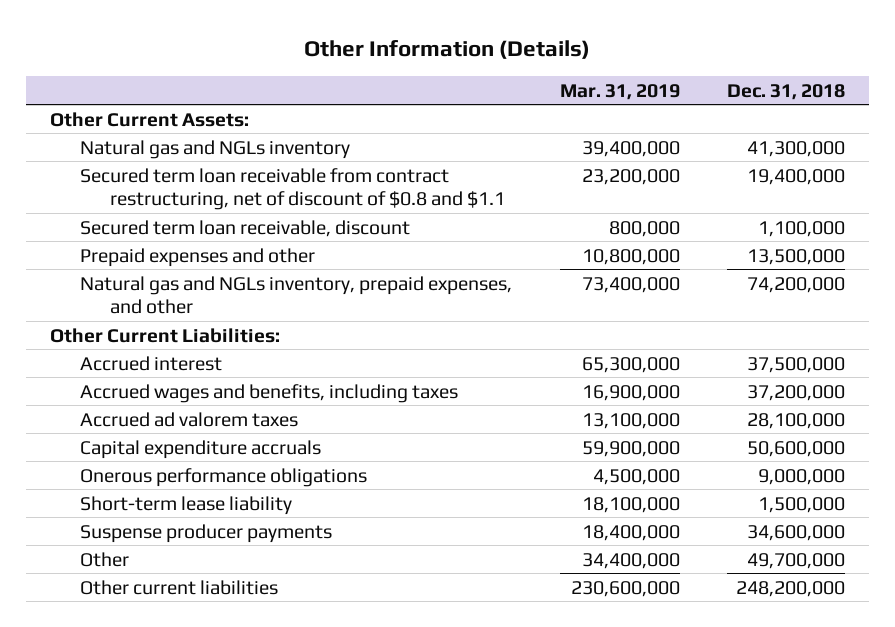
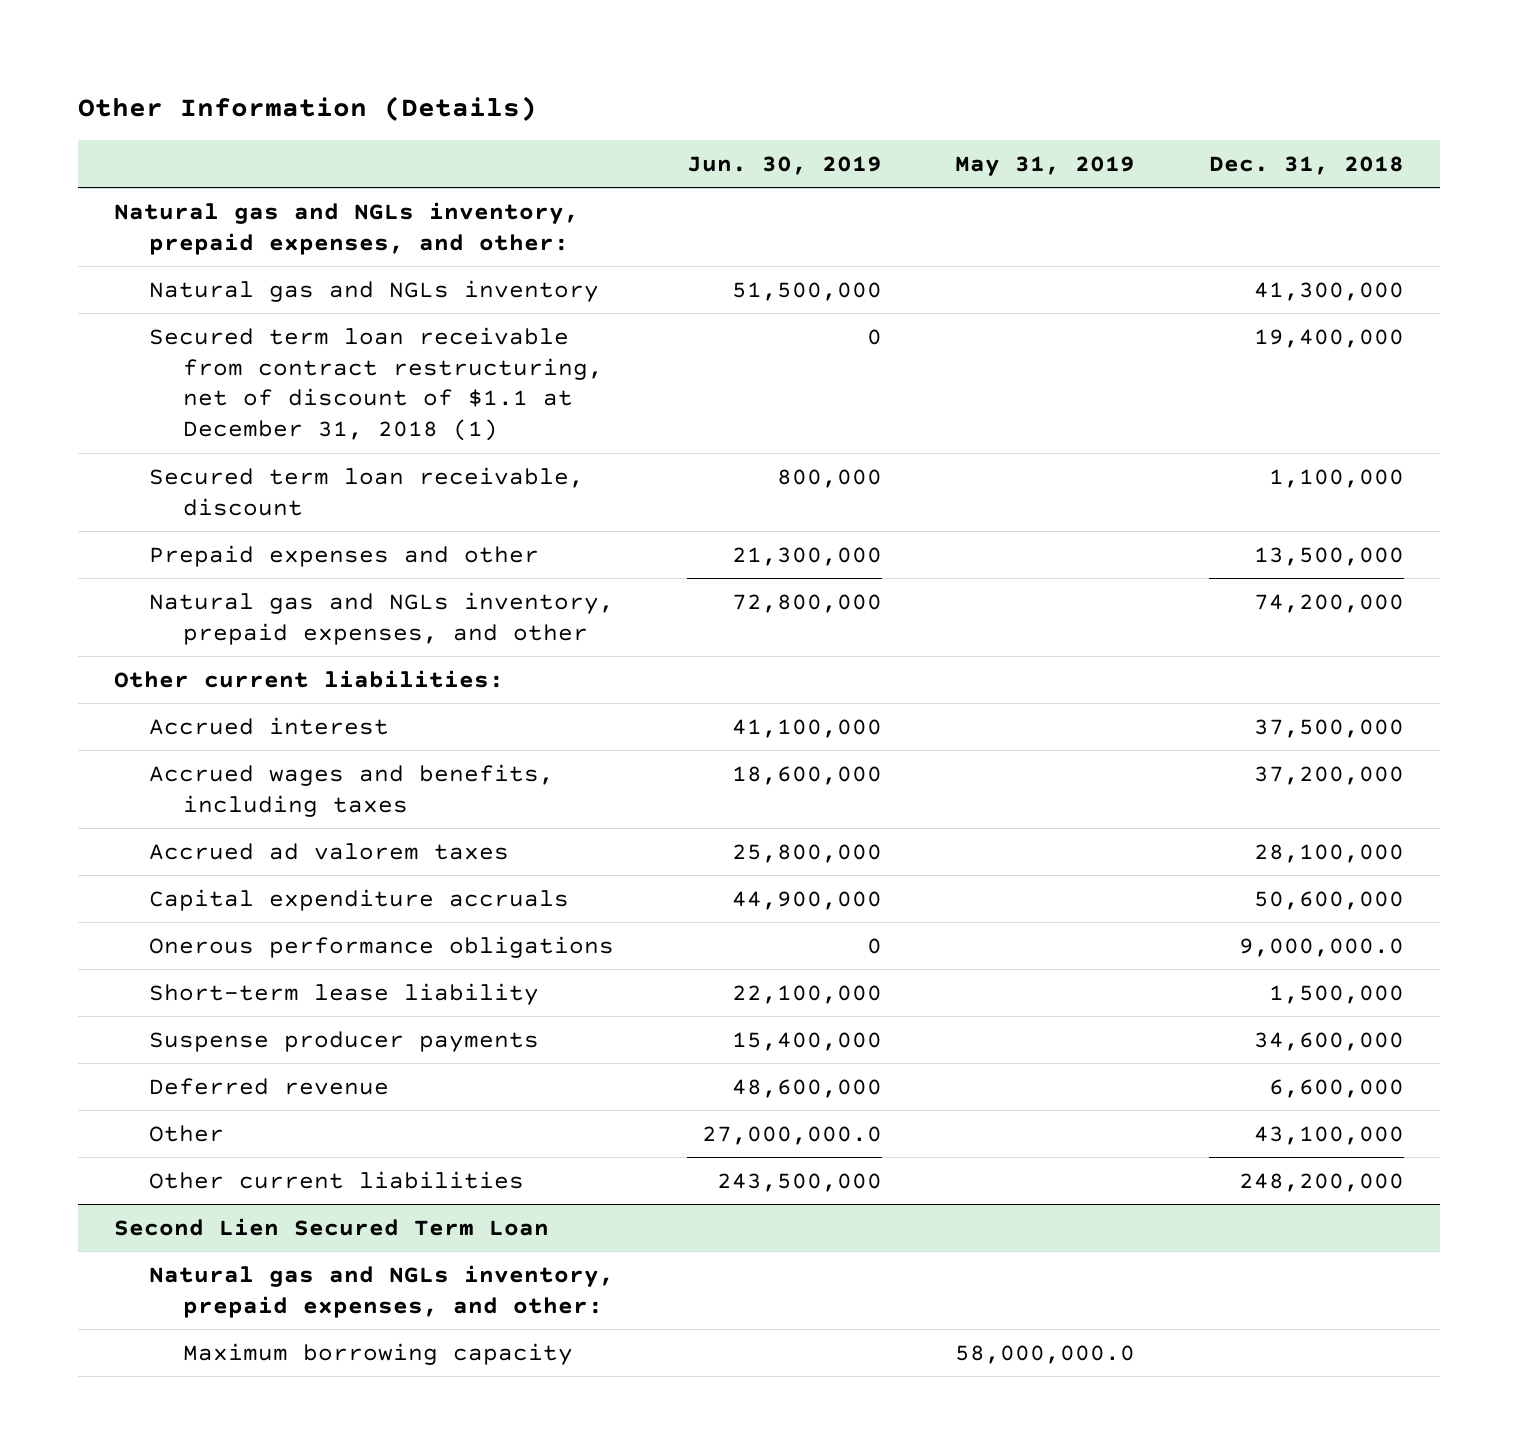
[559,83,680,100] Mar. 31, 2019 -> none
none -> [686,156,882,176] Jun. 30, 2019
none -> [955,156,1136,177] May 31, 2019
[49,111,249,127] Other Current Assets: -> [114,201,580,255] Natural gas and NGLs inventory, prepaid expenses, and other:
[80,167,506,210] Secured term loan receivable from contract restructuring, net of discount of $0.8 and $1.1 -> [148,326,603,442] Secured term loan receivable from contract restructuring, net of discount of $1.1 at December 31, 2018 (1)
[49,327,280,343] Other Current Liabilities: -> [114,669,505,688] Other current liabilities:
[758,468,846,485] 9,000,000 -> [1238,937,1404,957] 9,000,000.0
none -> [148,1077,389,1095] Deferred revenue
[747,552,846,569] 49,700,000 -> [1253,1125,1404,1145] 43,100,000
none -> [114,1217,550,1236] Second Lien Secured Term Loan
none -> [148,1264,614,1318] Natural gas and NGLs inventory, prepaid expenses, and other:
none -> [182,1342,573,1365] Maximum borrowing capacity

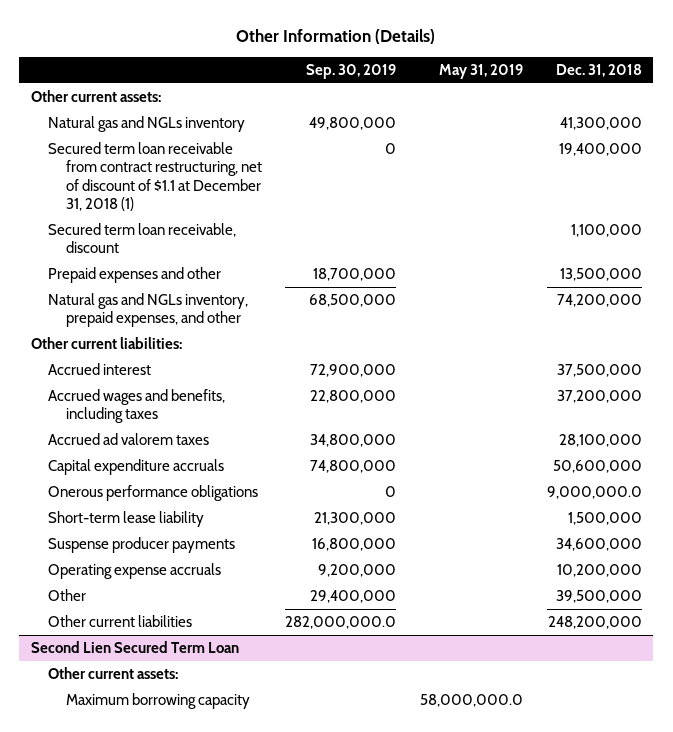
[686,156,882,176] Jun. 30, 2019 -> none
none -> [306,63,397,79] Sep. 30, 2019
[114,201,580,255] Natural gas and NGLs inventory, prepaid expenses, and other: -> [31,89,162,102] Other current assets:
[148,1077,389,1095] Deferred revenue -> none
none -> [48,562,222,579] Operating expense accruals
[1253,1125,1404,1145] 43,100,000 -> [555,589,642,603] 39,500,000
[148,1264,614,1318] Natural gas and NGLs inventory, prepaid expenses, and other: -> [48,666,179,679] Other current assets:

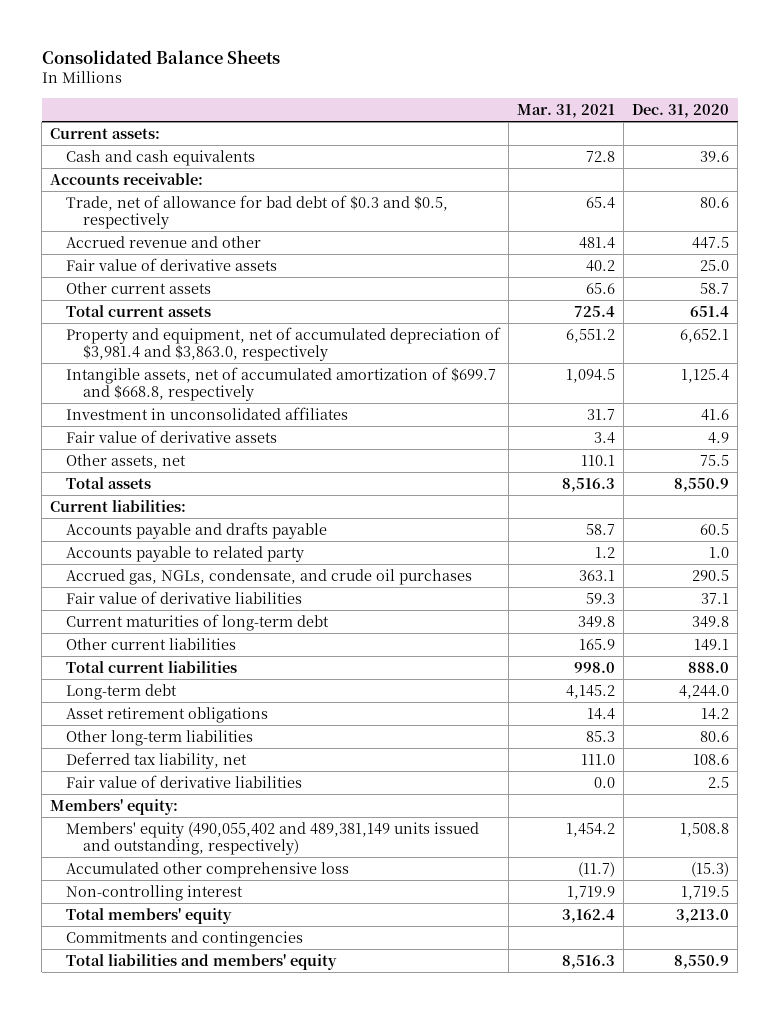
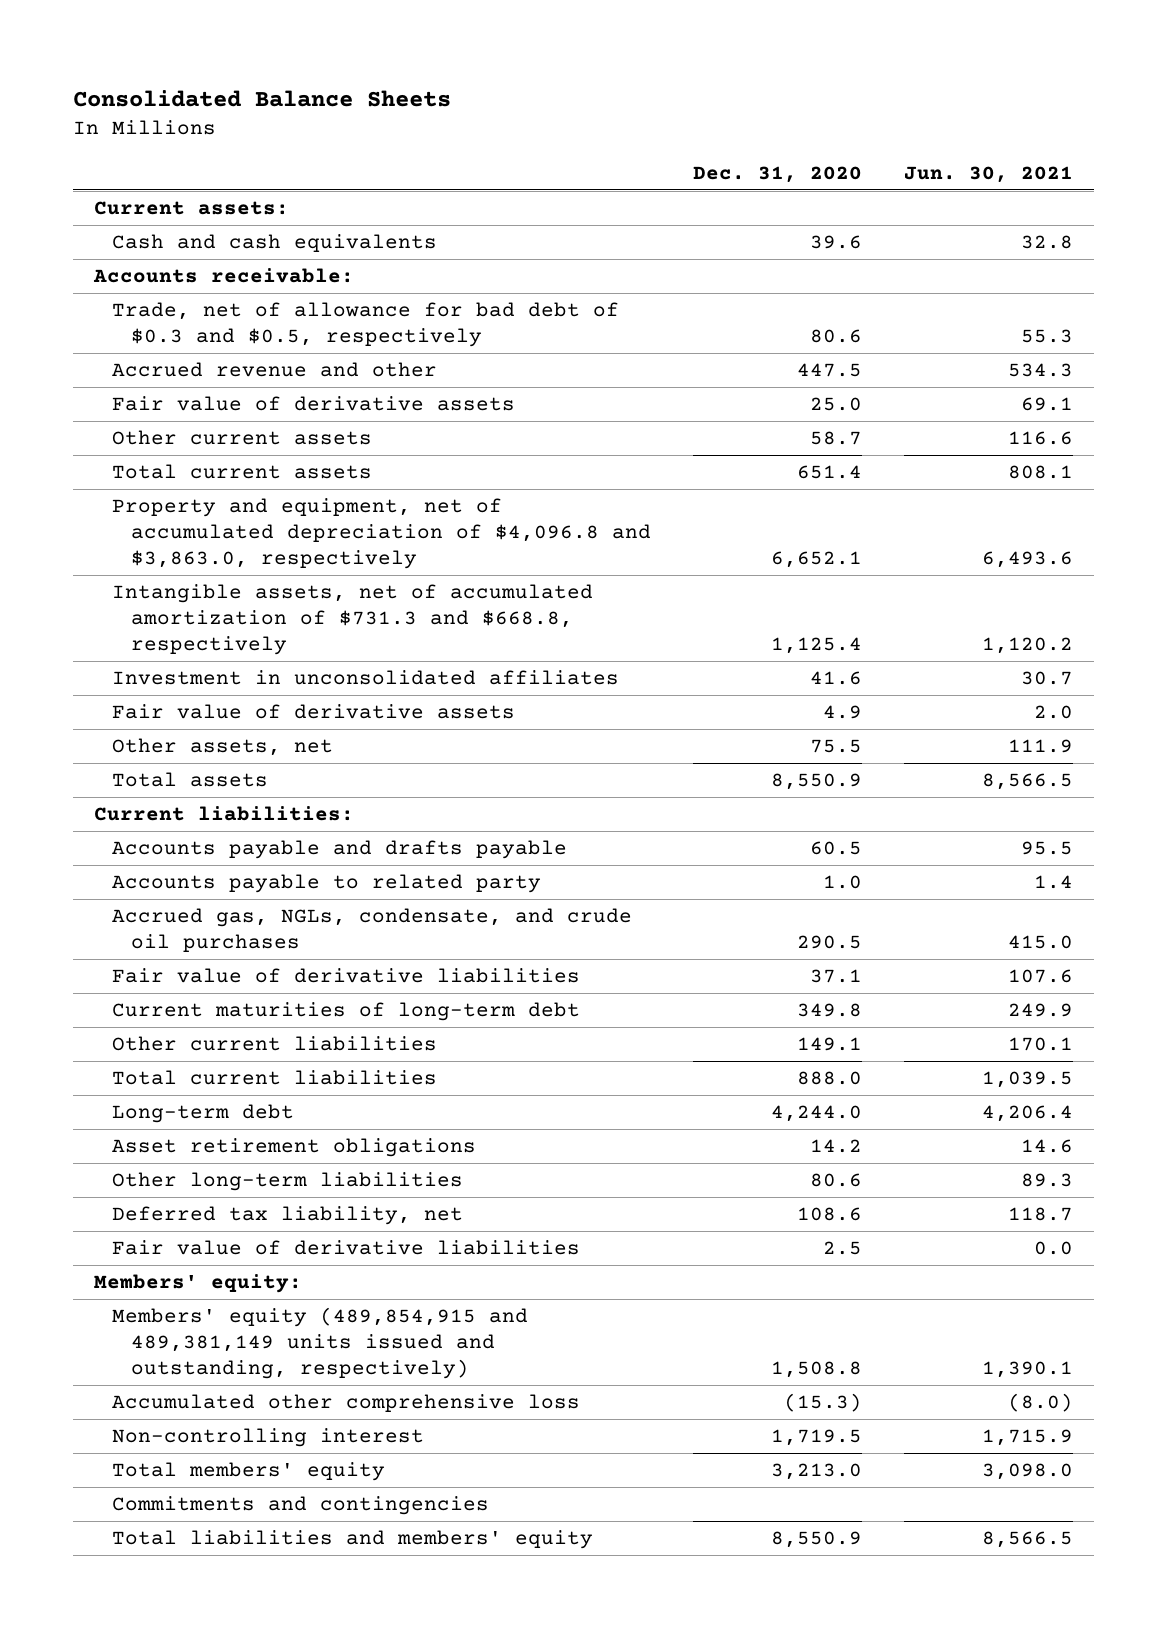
[517,103,616,118] Mar. 31, 2021 -> none
none -> [903,165,1073,183] Jun. 30, 2021
[66,326,502,361] Property and equipment, net of accumulated depreciation of $3,981.4 and $3,863.0, respectively -> [112,498,651,569] Property and equipment, net of accumulated depreciation of $4,096.8 and $3,863.0, respectively
[66,366,497,401] Intangible assets, net of accumulated amortization of $699.7 and $668.8, respectively -> [112,584,594,655] Intangible assets, net of accumulated amortization of $731.3 and $668.8, respectively
[66,821,480,855] Members' equity (490,055,402 and 489,381,149 units issued and outstanding, respectively) -> [112,1307,529,1379] Members' equity (489,854,915 and 489,381,149 units issued and outstanding, respectively)

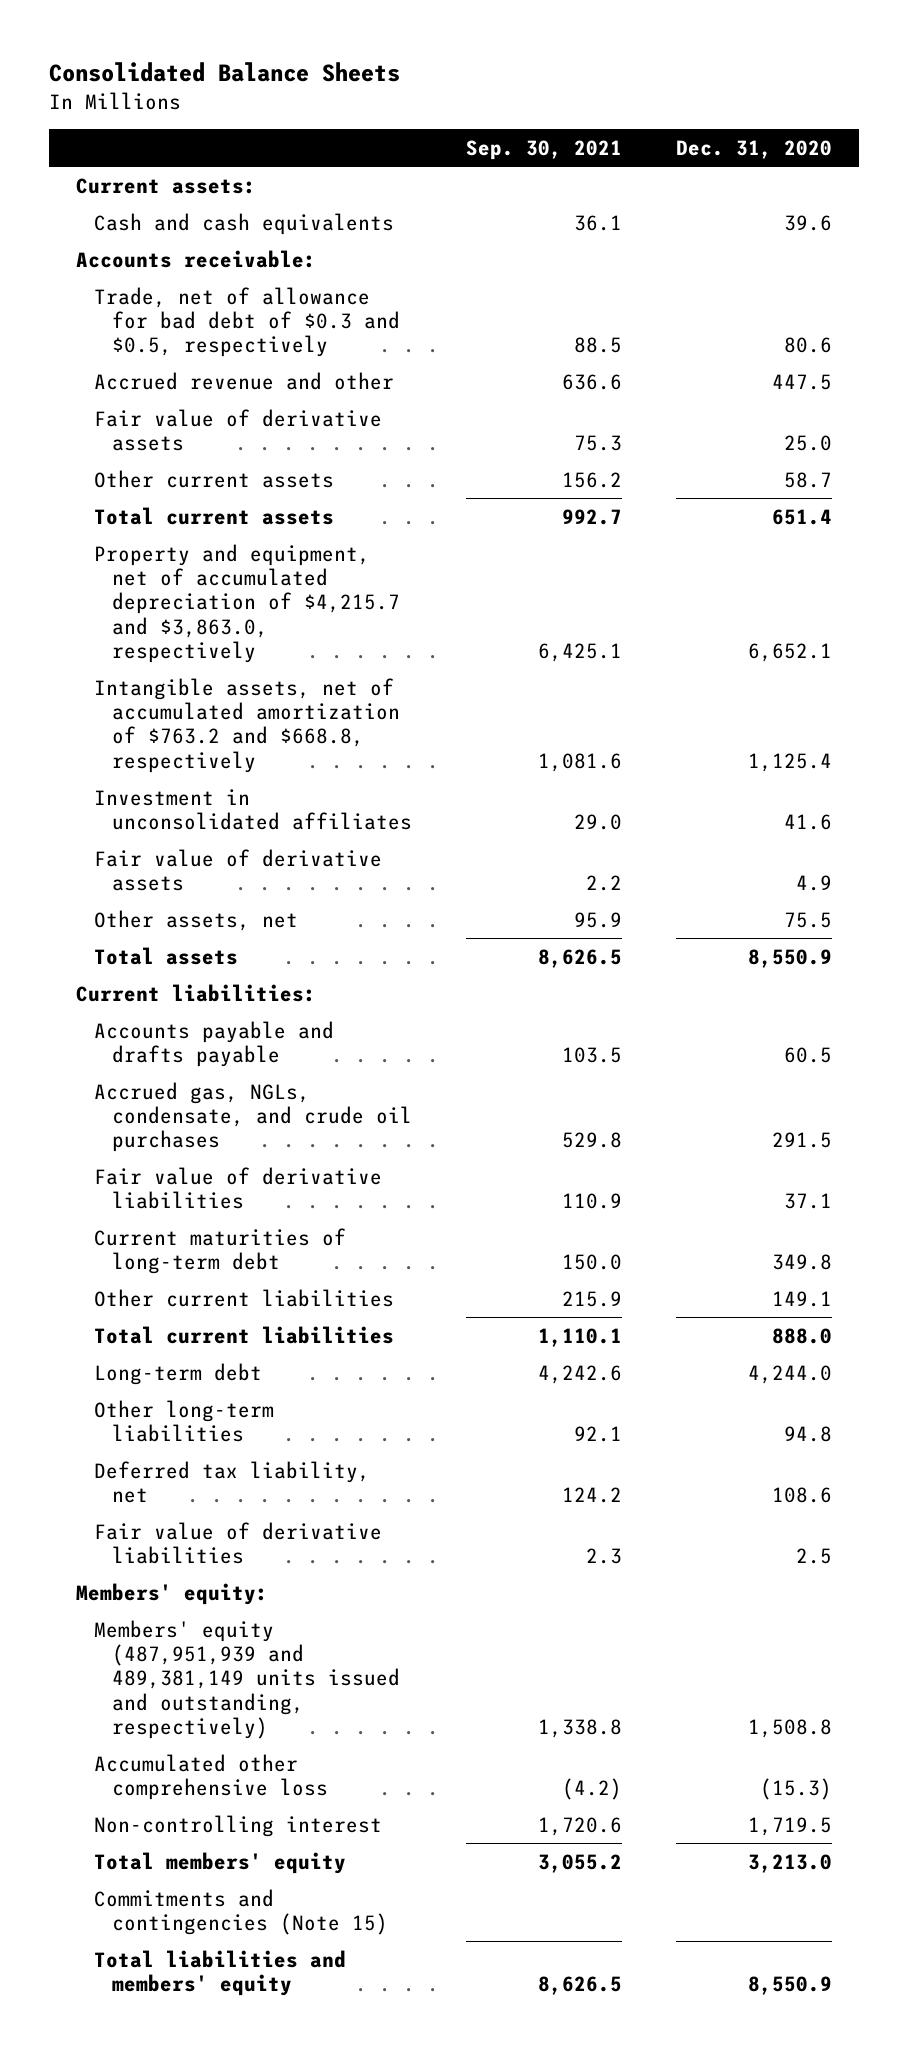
[903,165,1073,183] Jun. 30, 2021 -> none
none -> [465,139,622,160] Sep. 30, 2021
[112,498,651,569] Property and equipment, net of accumulated depreciation of $4,096.8 and $3,863.0, respectively -> [94,543,400,663] Property and equipment, net of accumulated depreciation of $4,215.7 and $3,863.0, respectively
[112,584,594,655] Intangible assets, net of accumulated amortization of $731.3 and $668.8, respectively -> [94,677,400,773] Intangible assets, net of accumulated amortization of $763.2 and $668.8, respectively
[112,874,542,894] Accounts payable to related party -> none
[796,934,862,949] 290.5 -> [771,1132,832,1149] 291.5
[112,1138,477,1158] Asset retirement obligations -> none
[809,1173,862,1188] 80.6 -> [783,1425,832,1442] 94.8
[112,1307,529,1379] Members' equity (489,854,915 and 489,381,149 units issued and outstanding, respectively) -> [94,1619,400,1739] Members' equity (487,951,939 and 489,381,149 units issued and outstanding, respectively)
[112,1496,490,1516] Commitments and contingencies -> [94,1888,388,1935] Commitments and contingencies (Note 15)

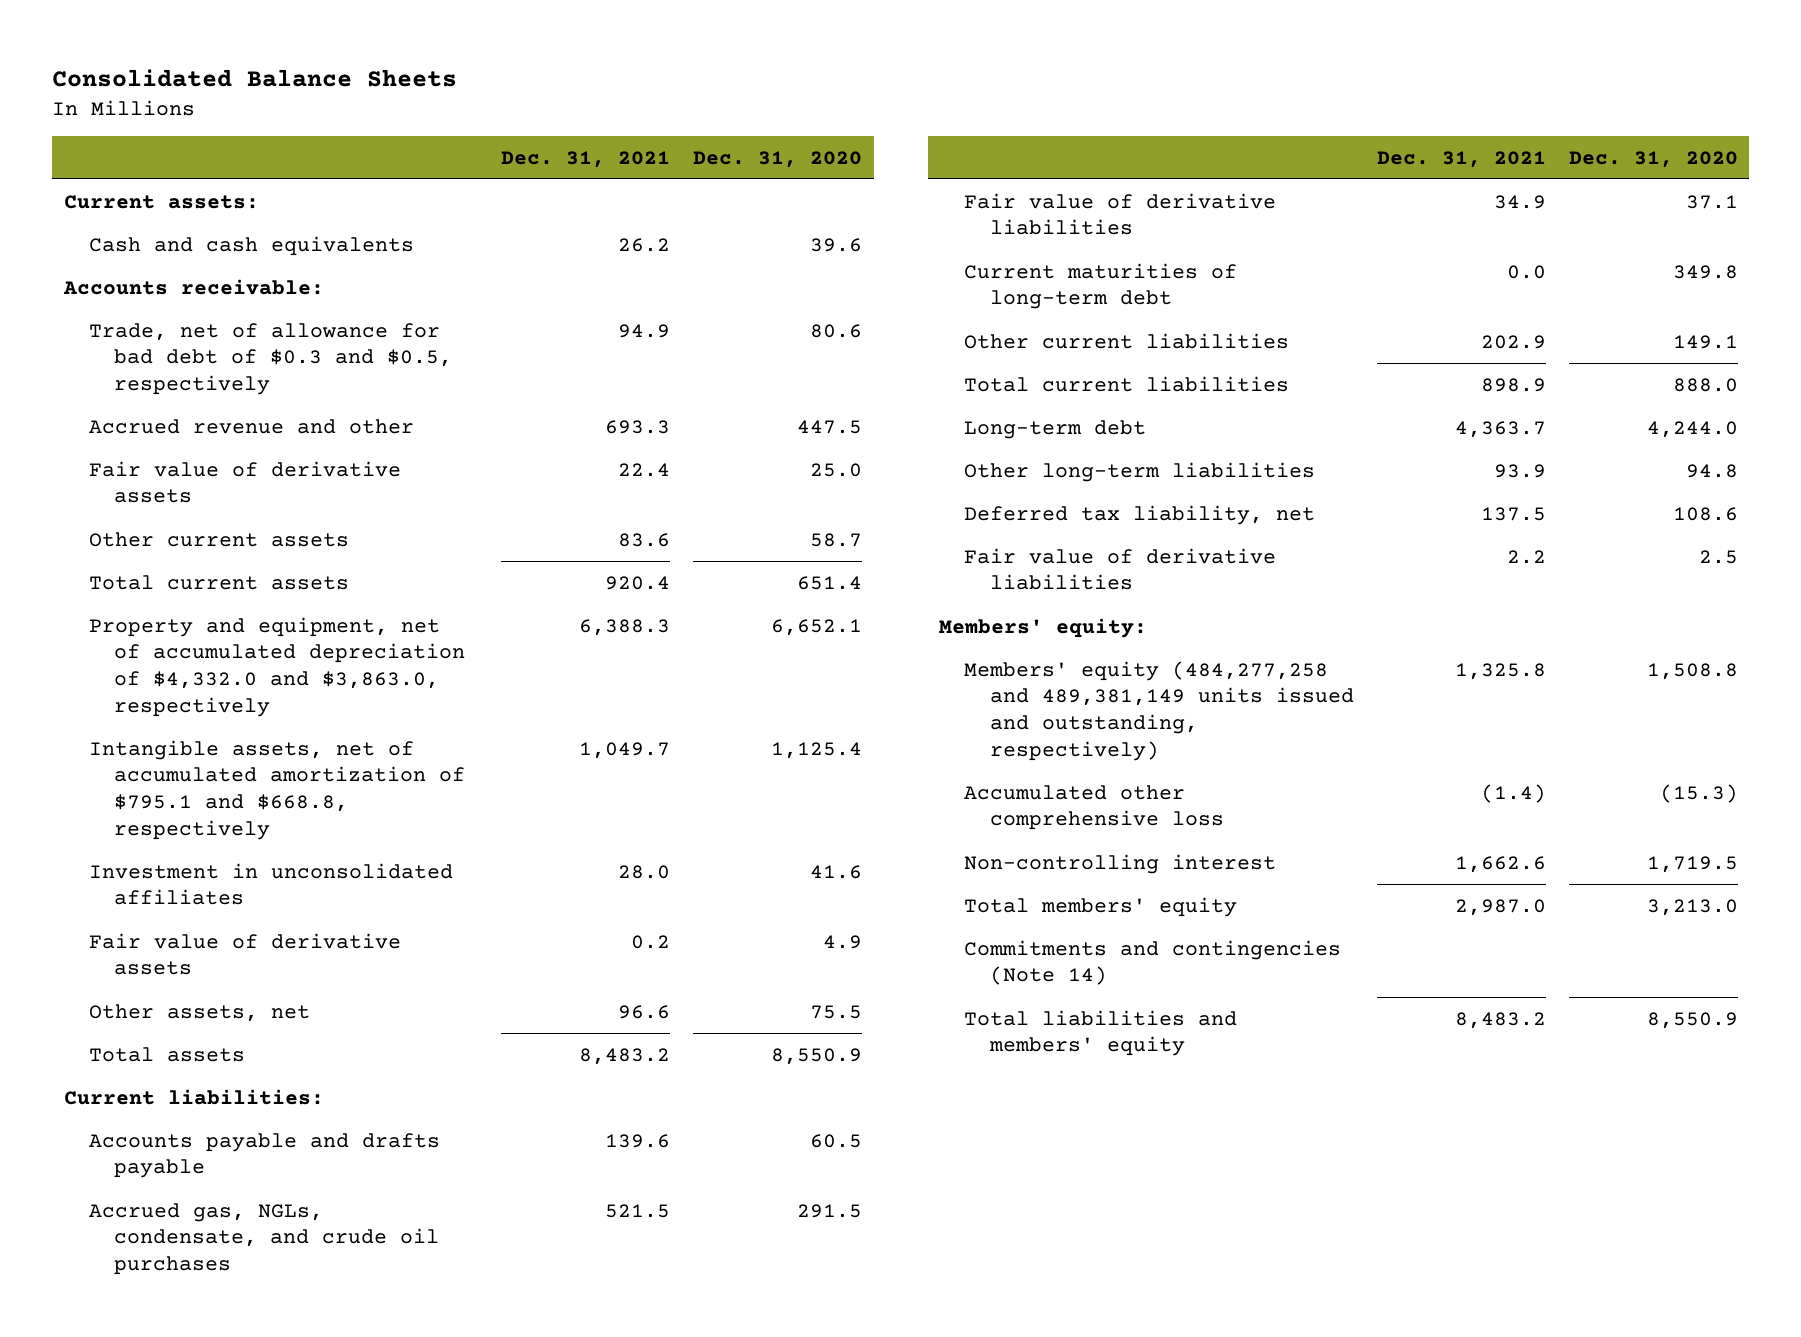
[465,139,622,160] Sep. 30, 2021 -> none
none -> [501,150,671,168] Dec. 31, 2021
[94,543,400,663] Property and equipment, net of accumulated depreciation of $4,215.7 and $3,863.0, respectively -> [88,616,466,717] Property and equipment, net of accumulated depreciation of $4,332.0 and $3,863.0, respectively
[94,677,400,773] Intangible assets, net of accumulated amortization of $763.2 and $668.8, respectively -> [88,739,466,840] Intangible assets, net of accumulated amortization of $795.1 and $668.8, respectively
[94,1619,400,1739] Members' equity (487,951,939 and 489,381,149 units issued and outstanding, respectively) -> [964,660,1354,761] Members' equity (484,277,258 and 489,381,149 units issued and outstanding, respectively)
[94,1888,388,1935] Commitments and contingencies (Note 15) -> [964,939,1342,986] Commitments and contingencies (Note 14)

